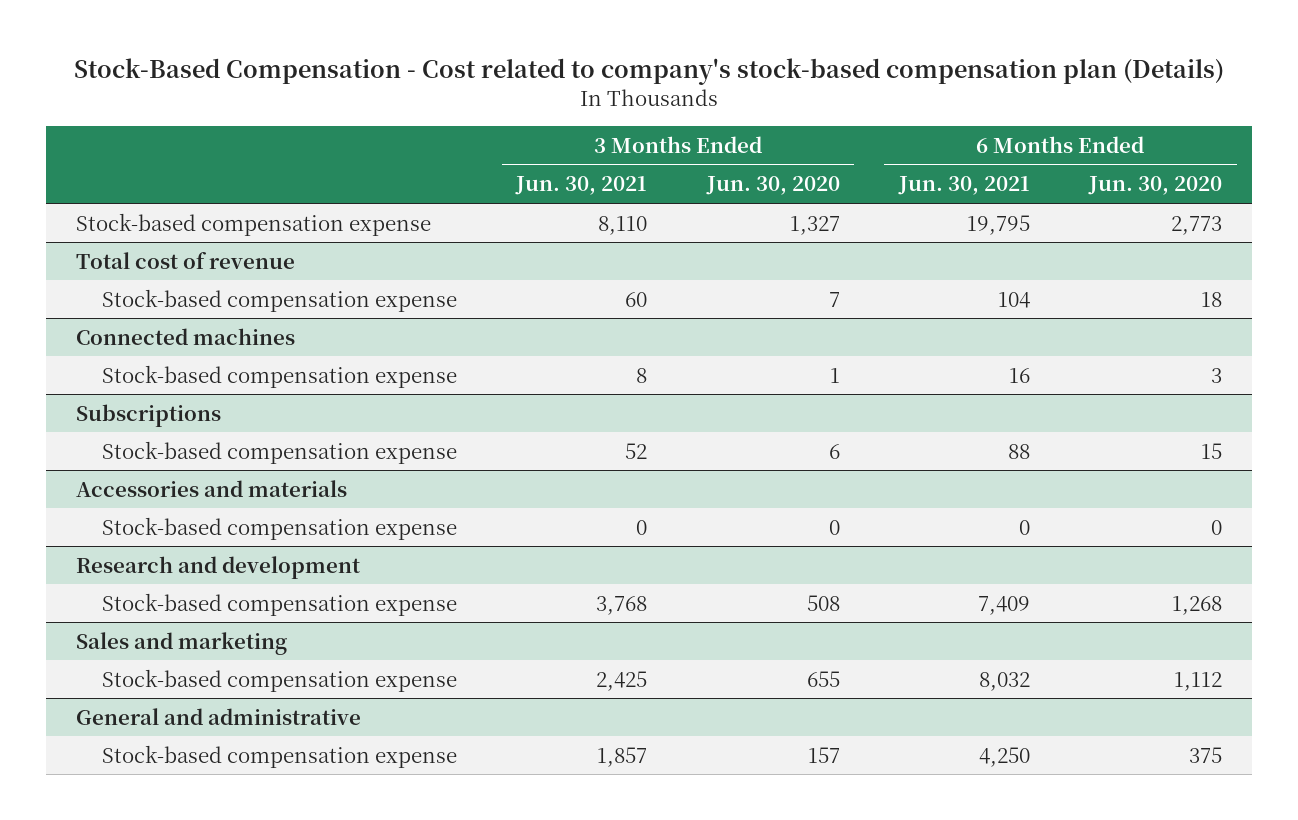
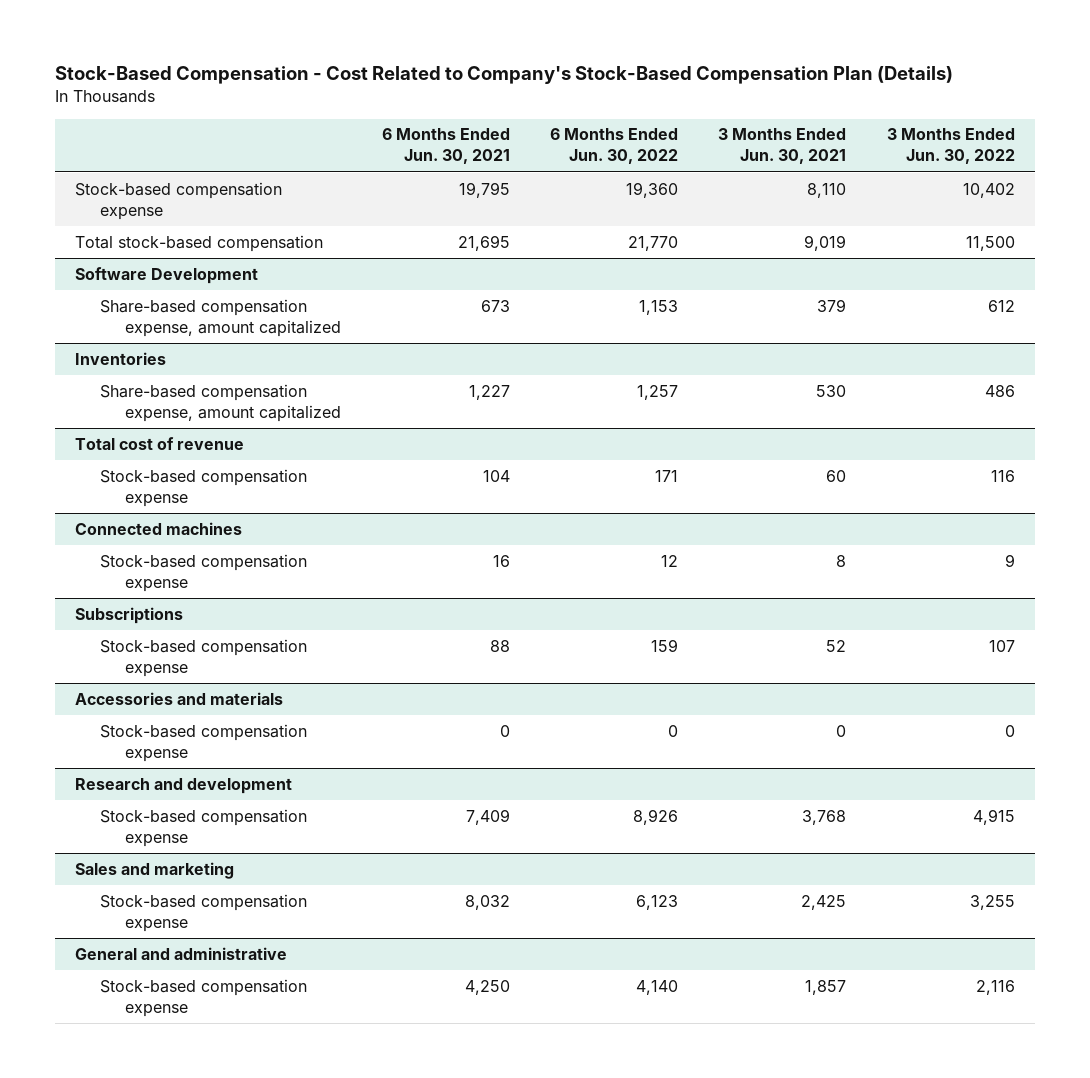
[73,58,1224,86] Stock-Based Compensation - Cost related to company's stock-based compensation plan (Details) -> [55,66,954,85] Stock-Based Compensation - Cost Related to Company's Stock-Based Compensation Plan (Details)
[705,176,840,196] Jun. 30, 2020 -> none
[1087,176,1222,196] Jun. 30, 2020 -> none
none -> [550,128,679,165] 6 Months Ended Jun. 30, 2022
none -> [886,128,1015,165] 3 Months Ended Jun. 30, 2022
none -> [75,234,324,252] Total stock-based compensation
none -> [75,266,259,284] Software Development
none -> [100,298,342,337] Share-based compensation expense, amount capitalized
none -> [75,351,167,365] Inventories
none -> [100,383,342,422] Share-based compensation expense, amount capitalized

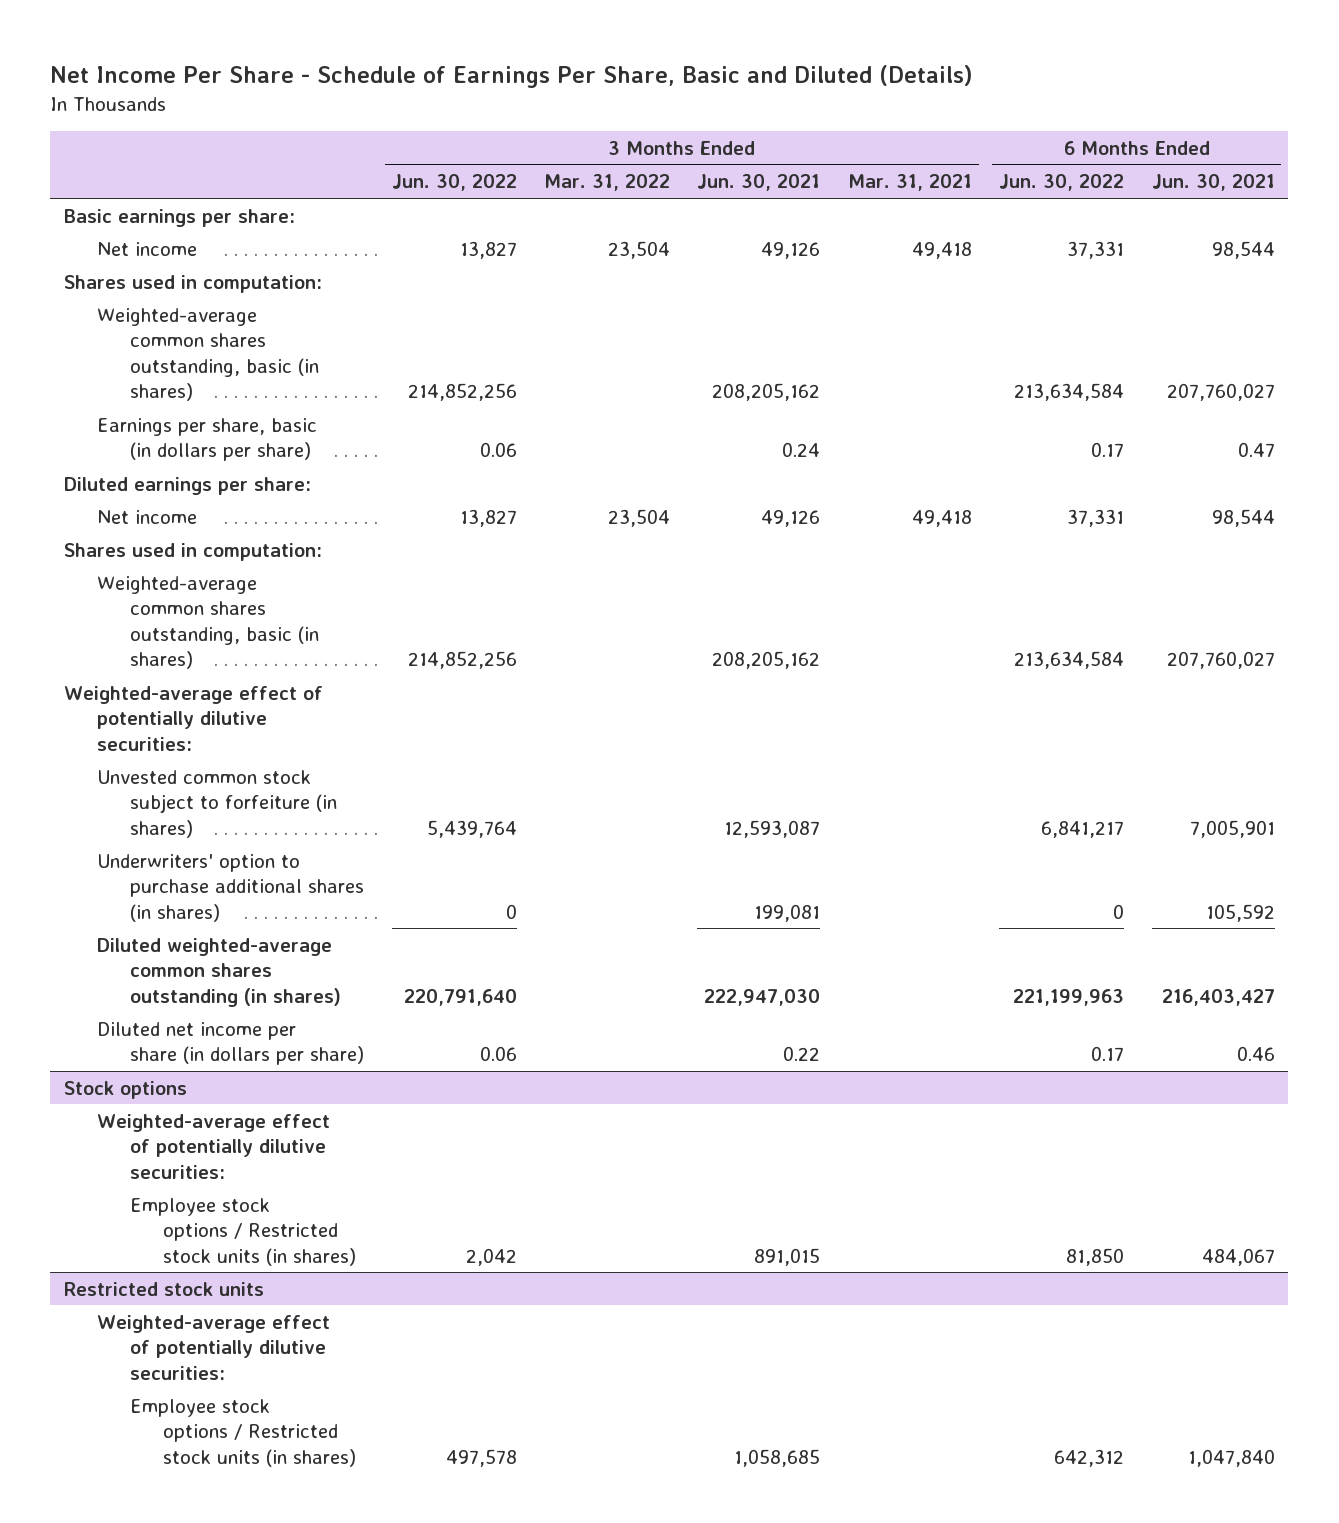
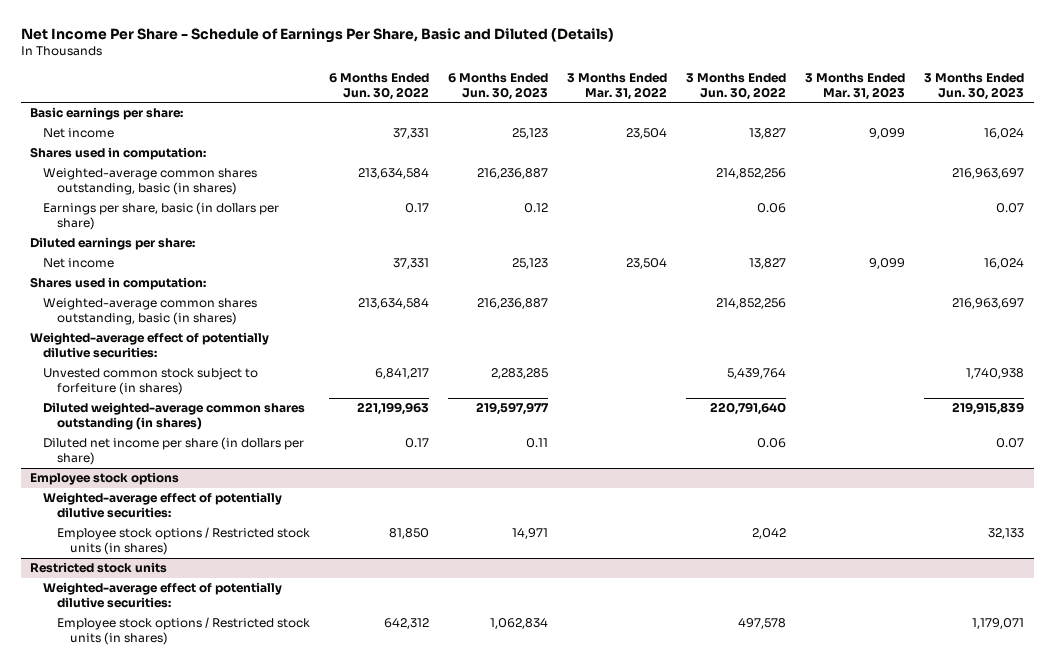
[697,174,821,192] Jun. 30, 2021 -> none
[847,174,972,192] Mar. 31, 2021 -> none
[1151,174,1275,192] Jun. 30, 2021 -> none
none -> [447,72,548,100] 6 Months Ended Jun. 30, 2023
none -> [805,72,906,100] 3 Months Ended Mar. 31, 2023
none -> [924,72,1025,100] 3 Months Ended Jun. 30, 2023
[97,853,365,922] Underwriters' option to purchase additional shares (in shares) -> none
[64,1080,188,1099] Stock options -> [30,472,180,486] Employee stock options

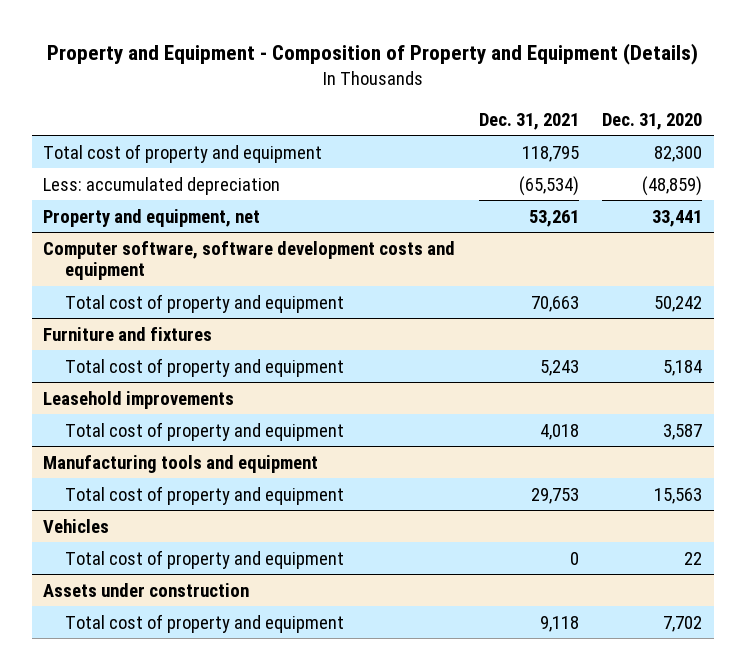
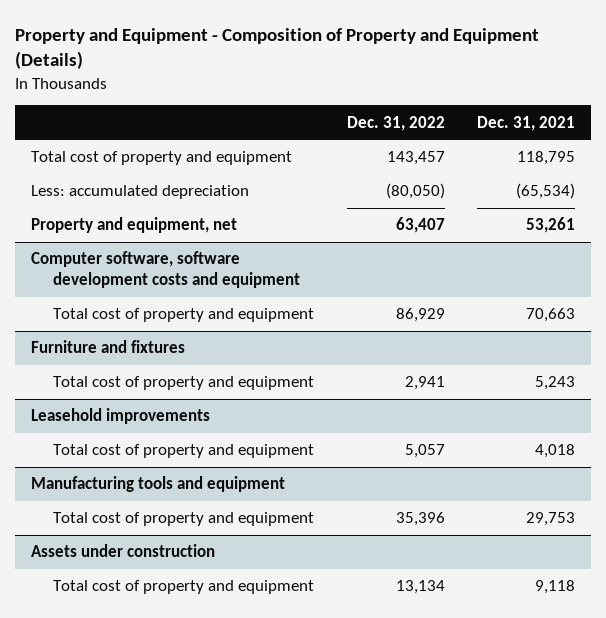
[602,112,703,130] Dec. 31, 2020 -> none
none -> [346,115,445,131] Dec. 31, 2022
[43,518,110,533] Vehicles -> none
[64,549,344,569] Total cost of property and equipment -> none

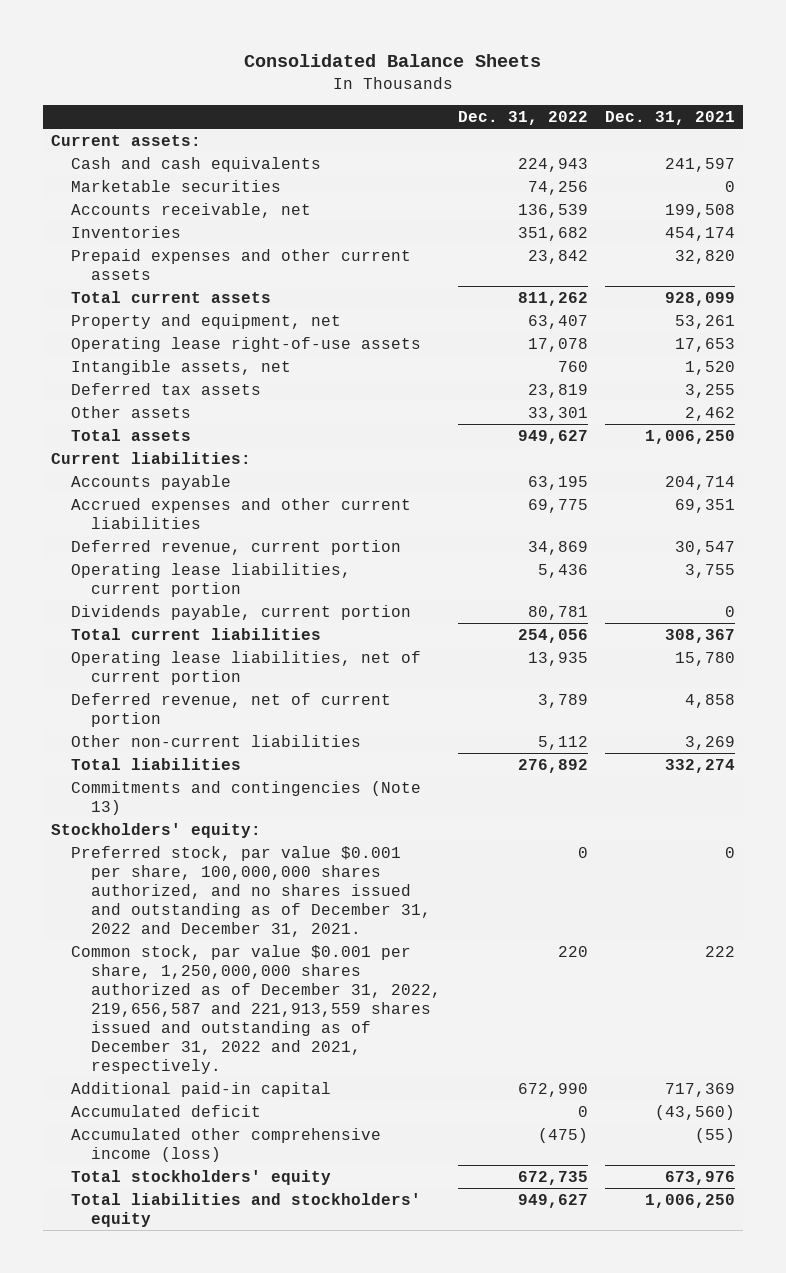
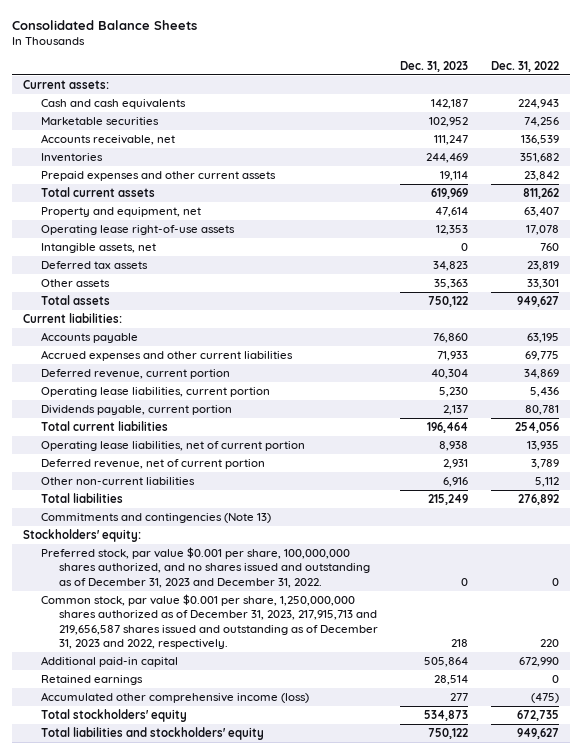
[604,110,735,125] Dec. 31, 2021 -> none
none -> [400,60,469,72] Dec. 31, 2023
[70,845,431,937] Preferred stock, par value $0.001 per share, 100,000,000 shares authorized, and no shares issued and outstanding as of December 31, 2022 and December 31, 2021. -> [40,547,370,588] Preferred stock, par value $0.001 per share, 100,000,000 shares authorized, and no shares issued and outstanding as of December 31, 2023 and December 31, 2022.
[70,944,441,1074] Common stock, par value $0.001 per share, 1,250,000,000 shares authorized as of December 31, 2022, 219,656,587 and 221,913,559 shares issued and outstanding as of December 31, 2022 and 2021, respectively. -> [40,594,378,649] Common stock, par value $0.001 per share, 1,250,000,000 shares authorized as of December 31, 2023, 217,915,713 and 219,656,587 shares issued and outstanding as of December 31, 2023 and 2022, respectively.
[70,1104,261,1117] Accumulated deficit -> [40,675,143,686] Retained earnings

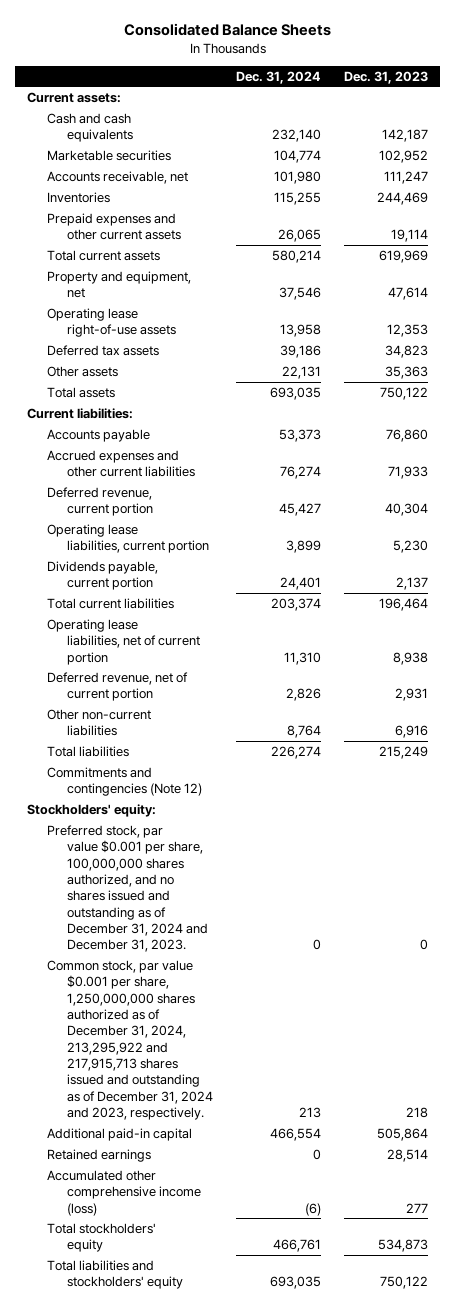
[491,60,560,72] Dec. 31, 2022 -> none
none -> [235,70,321,84] Dec. 31, 2024
[40,243,156,254] Intangible assets, net -> none
[40,513,271,524] Commitments and contingencies (Note 13) -> [46,766,202,797] Commitments and contingencies (Note 12)
[40,547,370,588] Preferred stock, par value $0.001 per share, 100,000,000 shares authorized, and no shares issued and outstanding as of December 31, 2023 and December 31, 2022. -> [46,824,208,953] Preferred stock, par value $0.001 per share, 100,000,000 shares authorized, and no shares issued and outstanding as of December 31, 2024 and December 31, 2023.
[40,594,378,649] Common stock, par value $0.001 per share, 1,250,000,000 shares authorized as of December 31, 2023, 217,915,713 and 219,656,587 shares issued and outstanding as of December 31, 2023 and 2022, respectively. -> [46,959,213,1120] Common stock, par value $0.001 per share, 1,250,000,000 shares authorized as of December 31, 2024, 213,295,922 and 217,915,713 shares issued and outstanding as of December 31, 2024 and 2023, respectively.

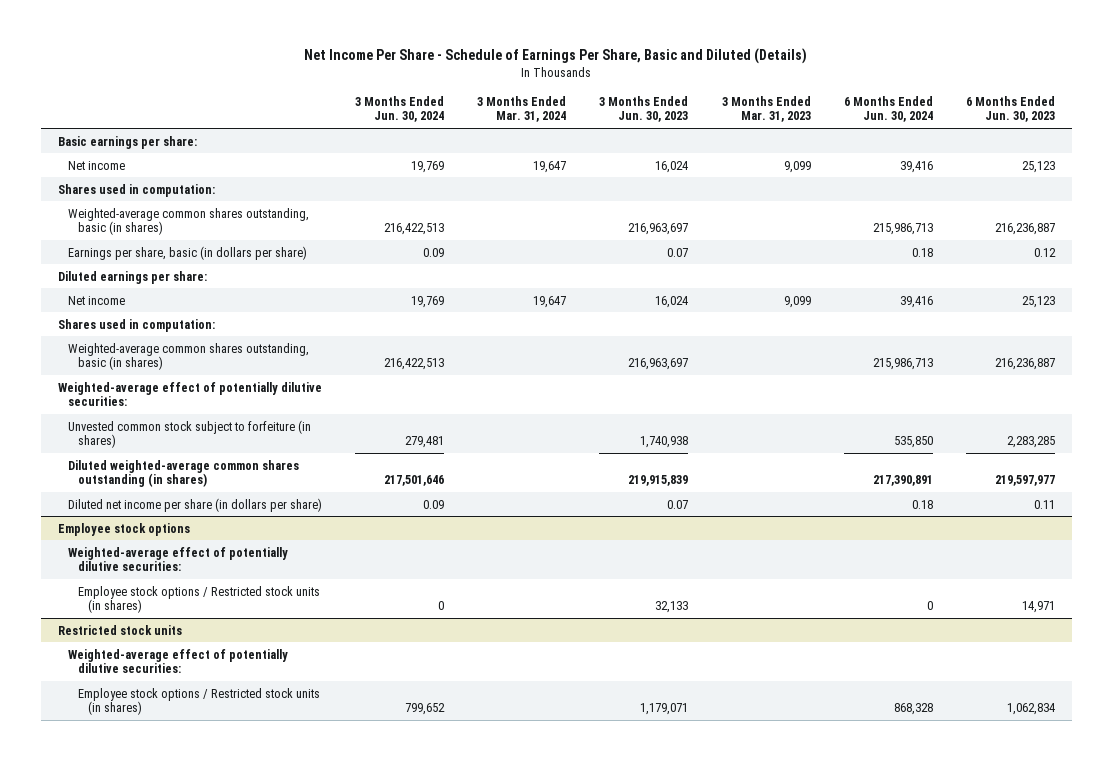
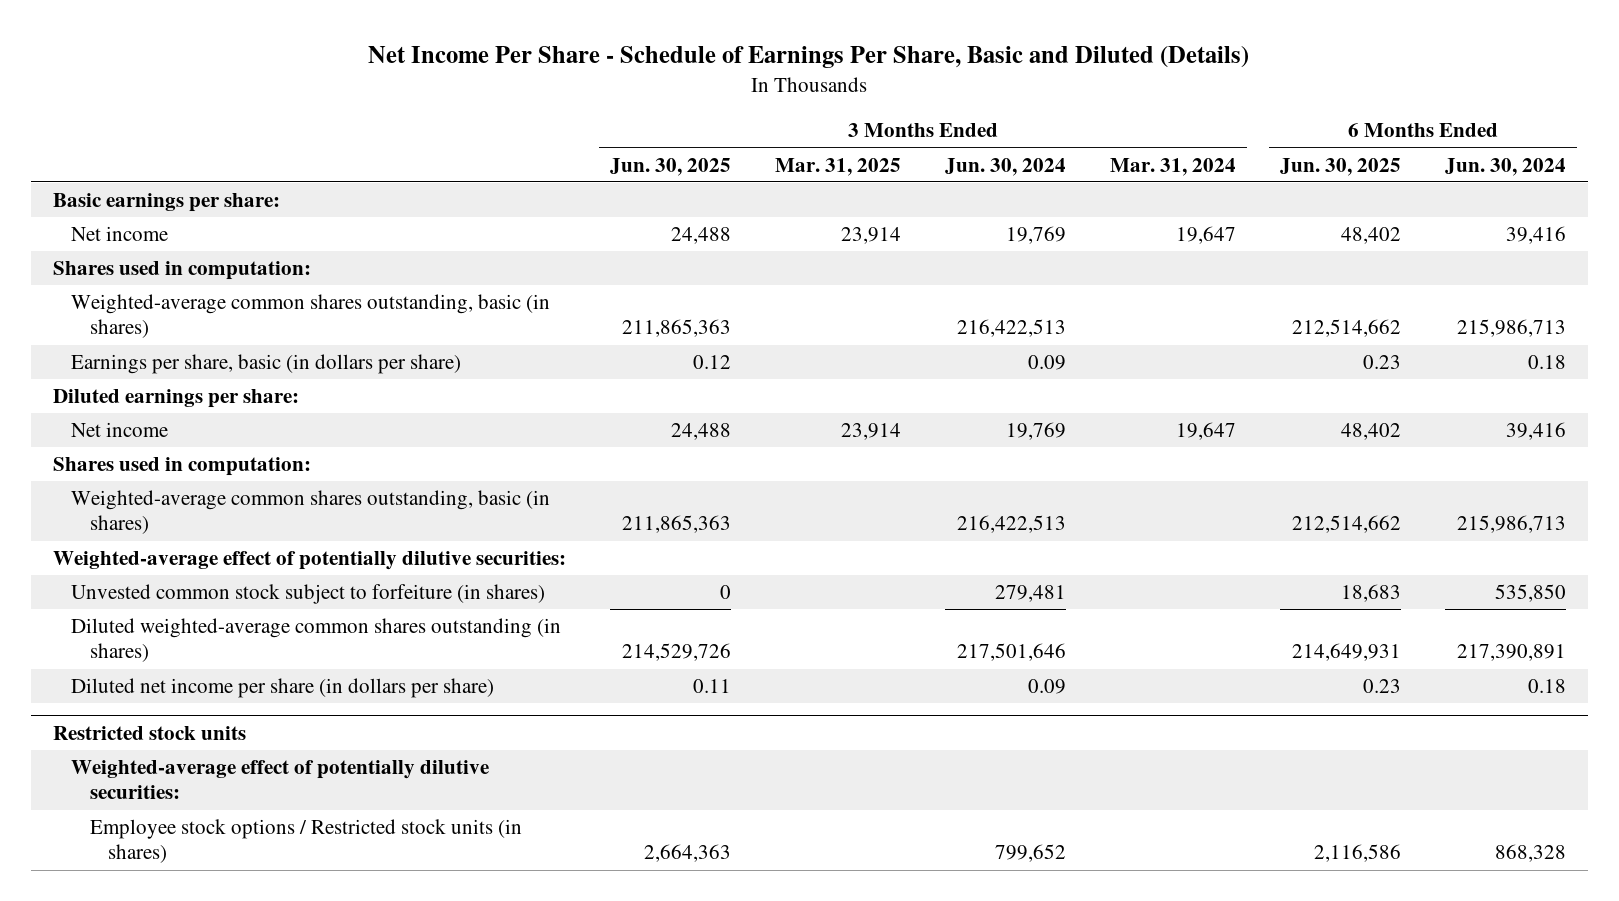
[599,95,689,123] 3 Months Ended Jun. 30, 2023 -> none
[721,95,811,123] 3 Months Ended Mar. 31, 2023 -> none
[965,95,1055,123] 6 Months Ended Jun. 30, 2023 -> none
none -> [609,157,731,176] Jun. 30, 2025
none -> [774,157,901,176] Mar. 31, 2025
none -> [1280,157,1402,176] Jun. 30, 2025
[57,522,190,536] Employee stock options -> none
[67,546,288,571] Weighted-average effect of potentially dilutive securities: -> none
[77,585,320,613] Employee stock options / Restricted stock units (in shares) -> none

